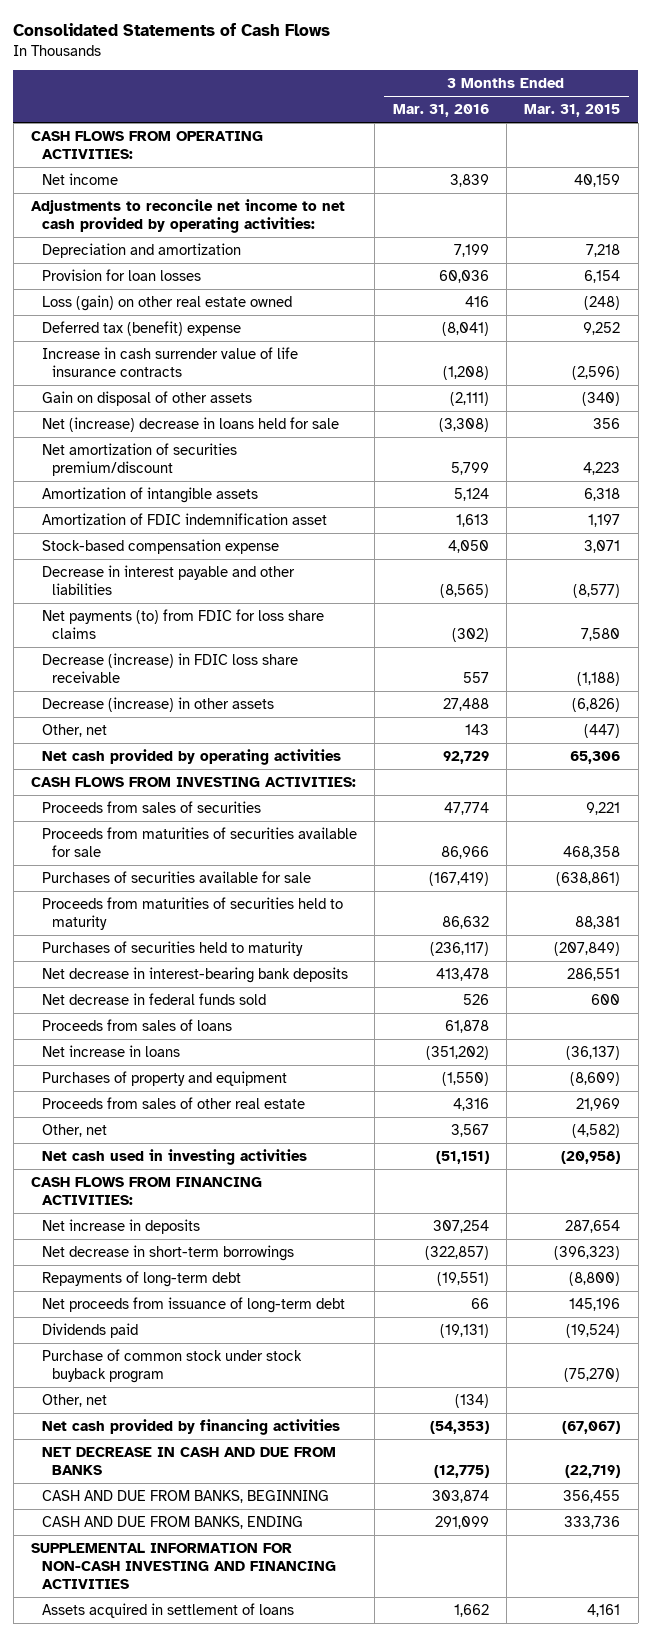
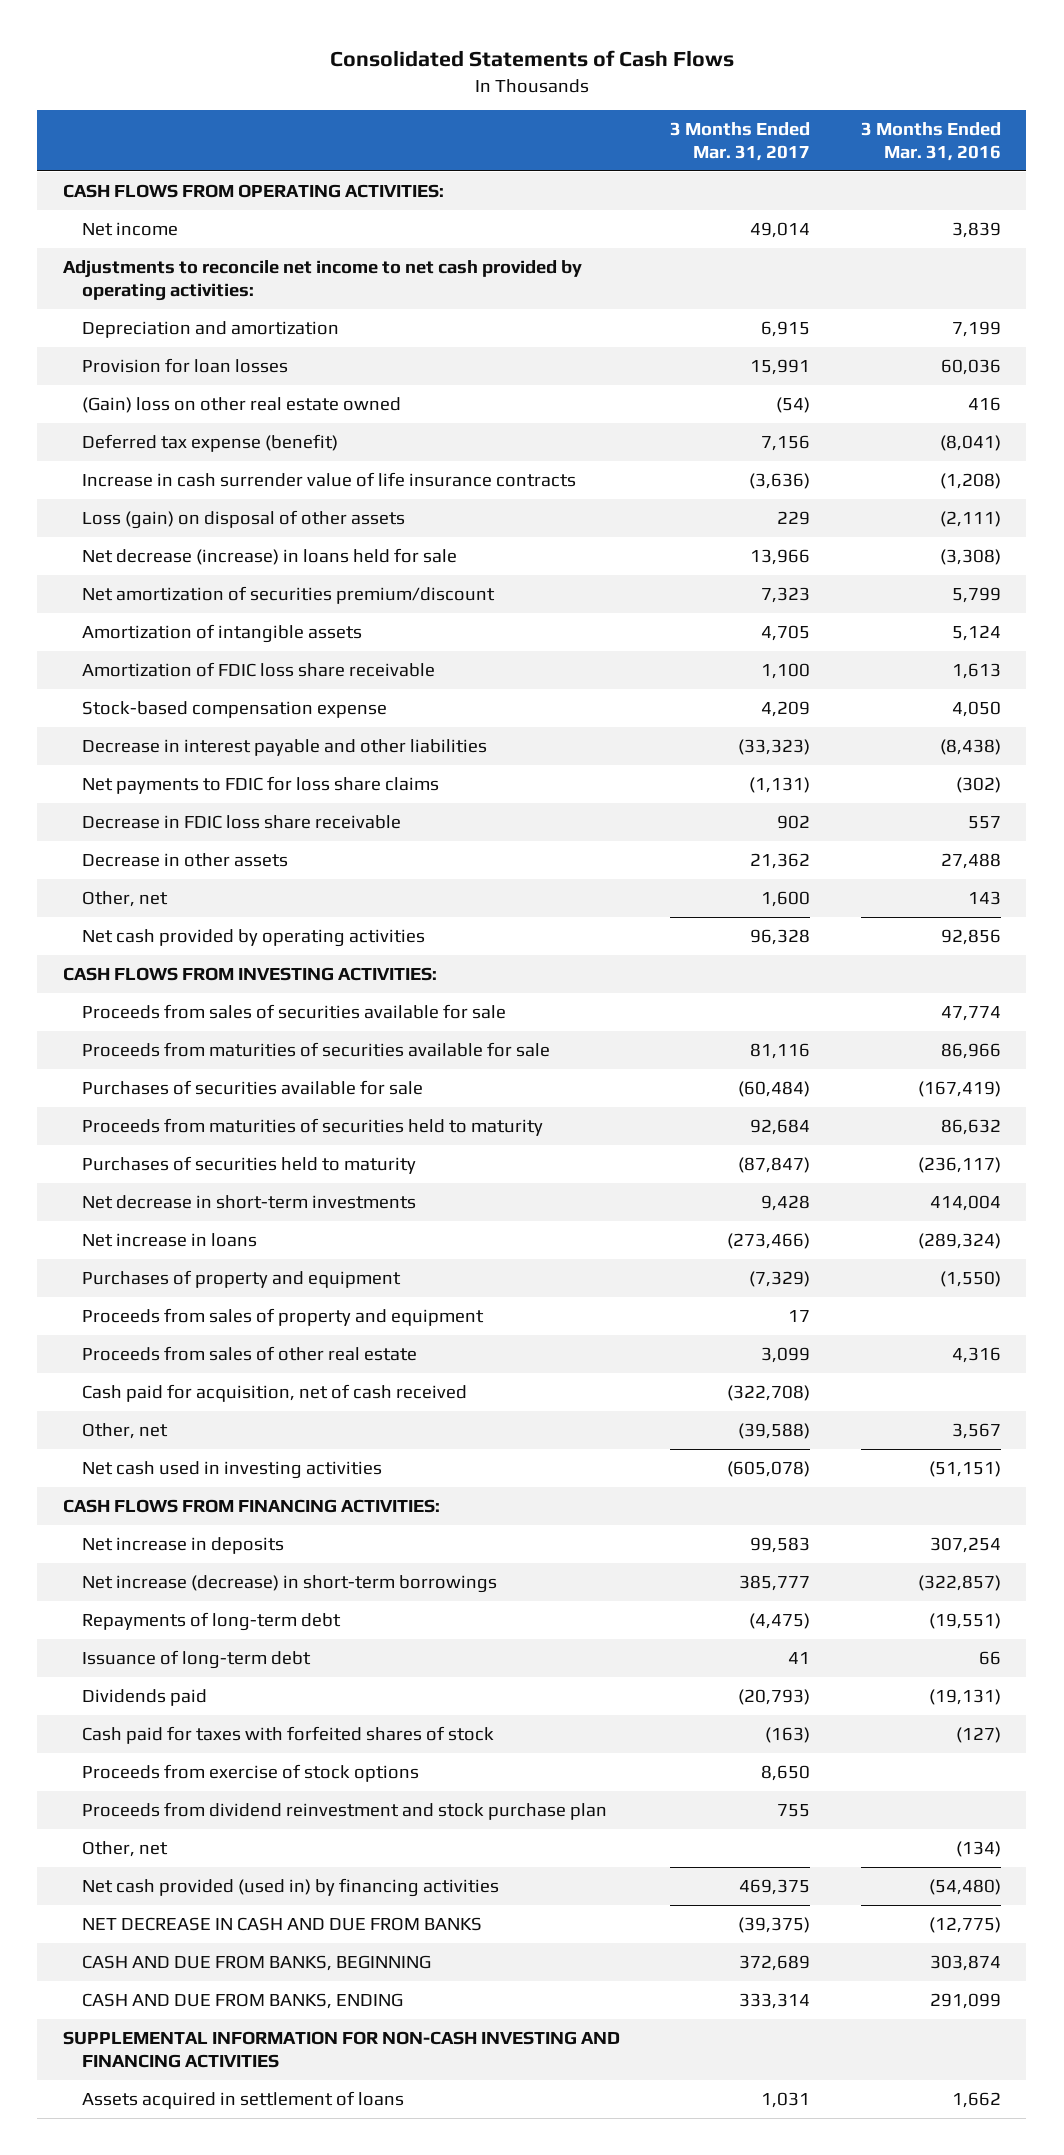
[524,104,621,118] Mar. 31, 2015 -> none
none -> [670,122,811,162] 3 Months Ended Mar. 31, 2017
[41,295,292,312] Loss (gain) on other real estate owned -> [82,396,402,413] (Gain) loss on other real estate owned
[41,321,241,337] Deferred tax (benefit) expense -> [82,433,339,452] Deferred tax expense (benefit)
[41,391,252,407] Gain on disposal of other assets -> [82,509,406,529] Loss (gain) on disposal of other assets
[41,417,339,433] Net (increase) decrease in loans held for sale -> [82,547,458,565] Net decrease (increase) in loans held for sale
[41,513,327,526] Amortization of FDIC indemnification asset -> [82,661,436,677] Amortization of FDIC loss share receivable
[439,583,489,598] (8,565) -> [940,738,1002,755] (8,438)
[41,609,324,639] Net payments (to) from FDIC for loss share claims -> [82,775,440,794] Net payments to FDIC for loss share claims
[41,653,298,683] Decrease (increase) in FDIC loss share receivable -> [82,814,402,829] Decrease in FDIC loss share receivable
[41,697,274,713] Decrease (increase) in other assets -> [82,852,289,867] Decrease in other assets
[442,751,489,765] 92,729 -> [941,928,1002,945] 92,856
[41,801,261,814] Proceeds from sales of securities -> [82,1003,507,1019] Proceeds from sales of securities available for sale
[41,967,348,984] Net decrease in interest-bearing bank deposits -> none
[41,993,266,1006] Net decrease in federal funds sold -> none
[41,1019,232,1032] Proceeds from sales of loans -> none
none -> [82,1194,417,1209] Net decrease in short-term investments
[425,1046,489,1061] (351,202) -> [918,1232,1002,1249] (289,324)
none -> [82,1307,485,1326] Proceeds from sales of property and equipment
none -> [82,1383,468,1402] Cash paid for acquisition, net of cash received
[41,1245,294,1262] Net decrease in short-term borrowings -> [82,1574,498,1593] Net increase (decrease) in short-term borrowings
[41,1297,345,1314] Net proceeds from issuance of long-term debt -> [82,1649,312,1669] Issuance of long-term debt
[41,1349,302,1383] Purchase of common stock under stock buyback program -> none
none -> [82,1725,495,1744] Cash paid for taxes with forfeited shares of stock
none -> [82,1763,420,1782] Proceeds from exercise of stock options
none -> [82,1801,608,1820] Proceeds from dividend reinvestment and stock purchase plan
[41,1419,340,1436] Net cash provided by financing activities -> [82,1877,500,1897] Net cash provided (used in) by financing activities
[429,1421,489,1435] (54,353) -> [929,1878,1002,1895] (54,480)

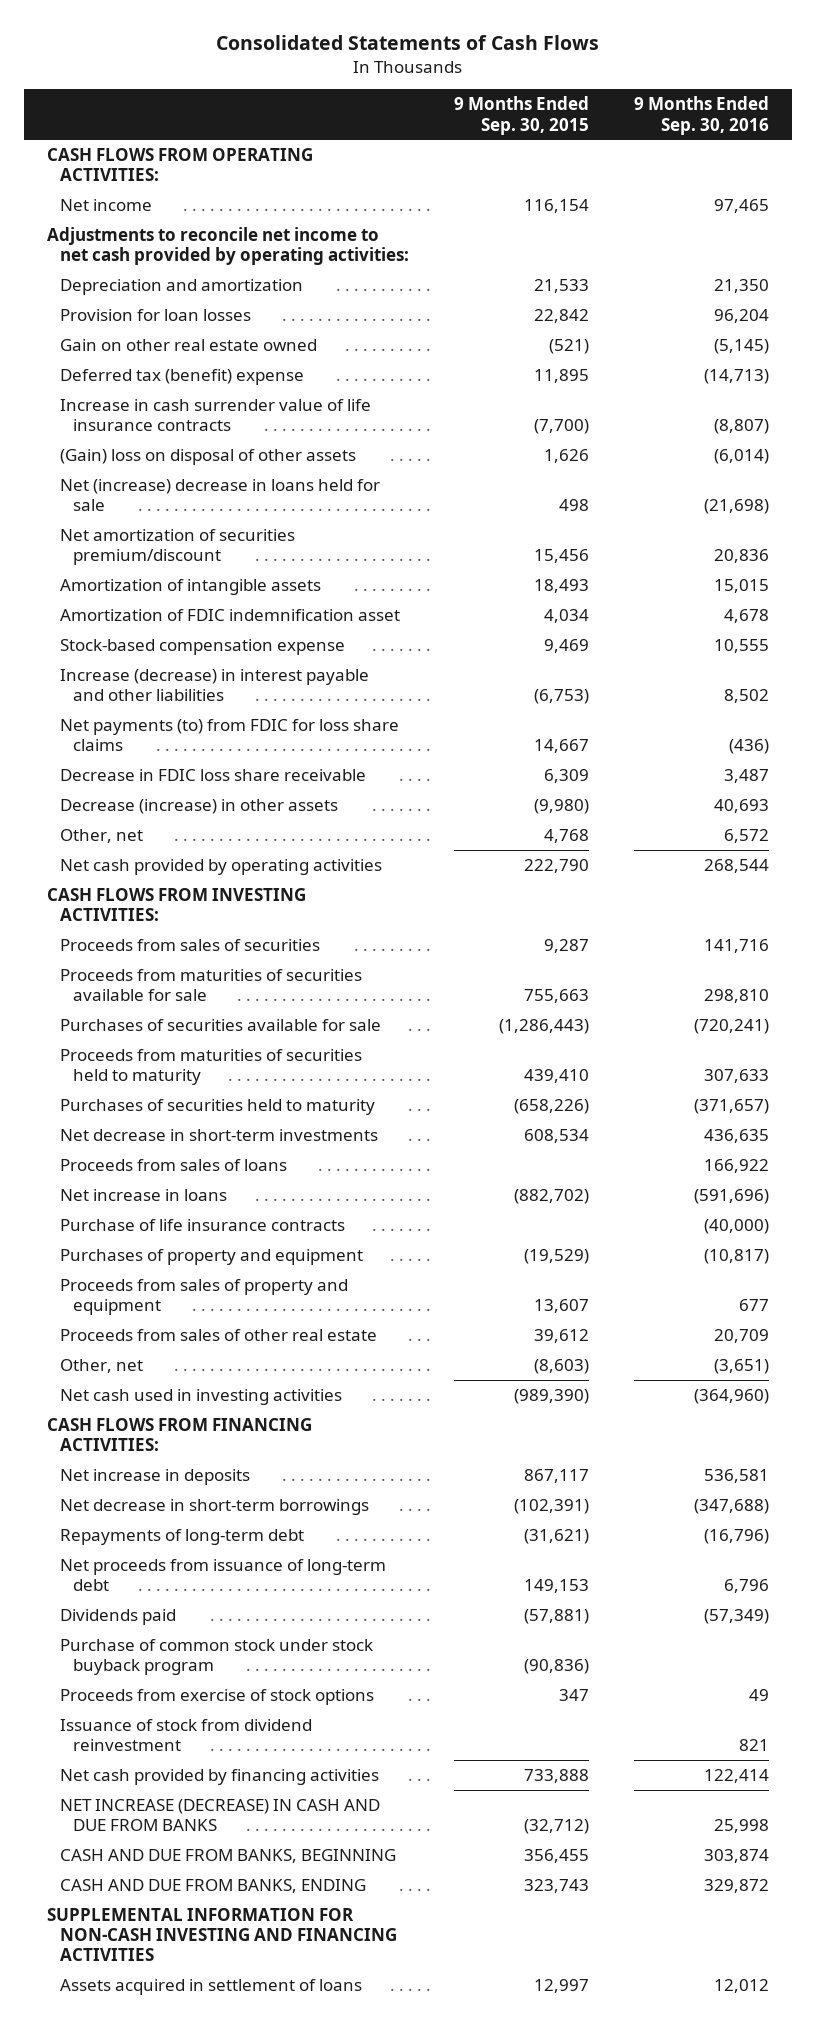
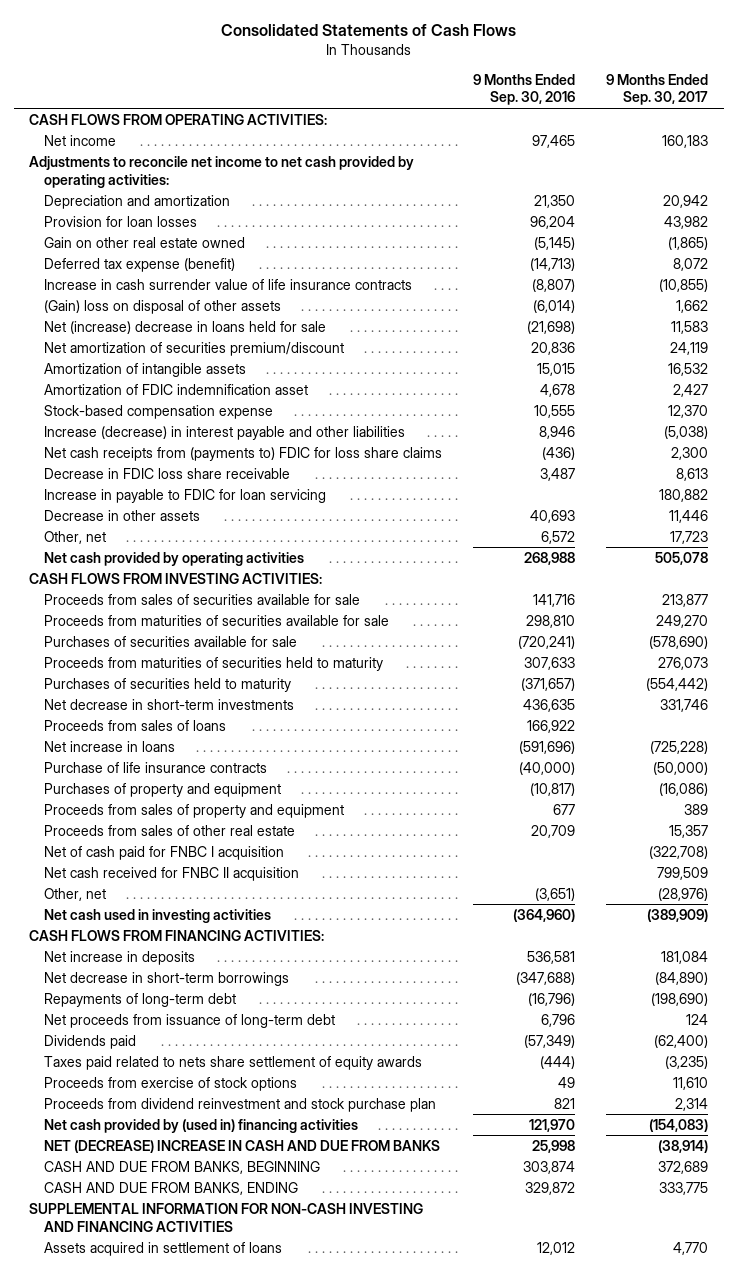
[453,96,589,135] 9 Months Ended Sep. 30, 2015 -> none
none -> [606,73,709,106] 9 Months Ended Sep. 30, 2017
[59,368,304,385] Deferred tax (benefit) expense -> [44,257,236,272] Deferred tax expense (benefit)
[724,689,770,704] 8,502 -> [539,425,576,439] 8,946
[59,718,399,752] Net payments (to) from FDIC for loss share claims -> [44,446,443,461] Net cash receipts from (payments to) FDIC for loss share claims
none -> [44,488,327,503] Increase in payable to FDIC for loan servicing
[59,798,338,814] Decrease (increase) in other assets -> [44,509,201,521] Decrease in other assets
[704,858,770,873] 268,544 -> [524,551,576,565] 268,988
[59,938,320,951] Proceeds from sales of securities -> [44,593,361,605] Proceeds from sales of securities available for sale
none -> [44,845,285,860] Net of cash paid for FNBC I acquisition
none -> [44,866,300,881] Net cash received for FNBC II acquisition
[59,1638,373,1676] Purchase of common stock under stock buyback program -> none
none -> [44,1055,423,1070] Taxes paid related to nets share settlement of equity awards
[59,1718,312,1752] Issuance of stock from dividend reinvestment -> [44,1097,437,1112] Proceeds from dividend reinvestment and stock purchase plan
[59,1768,379,1785] Net cash provided by financing activities -> [44,1118,359,1133] Net cash provided by (used in) financing activities
[704,1768,770,1783] 122,414 -> [529,1118,576,1132] 121,970
[59,1798,380,1832] NET INCREASE (DECREASE) IN CASH AND DUE FROM BANKS -> [44,1139,441,1153] NET (DECREASE) INCREASE IN CASH AND DUE FROM BANKS

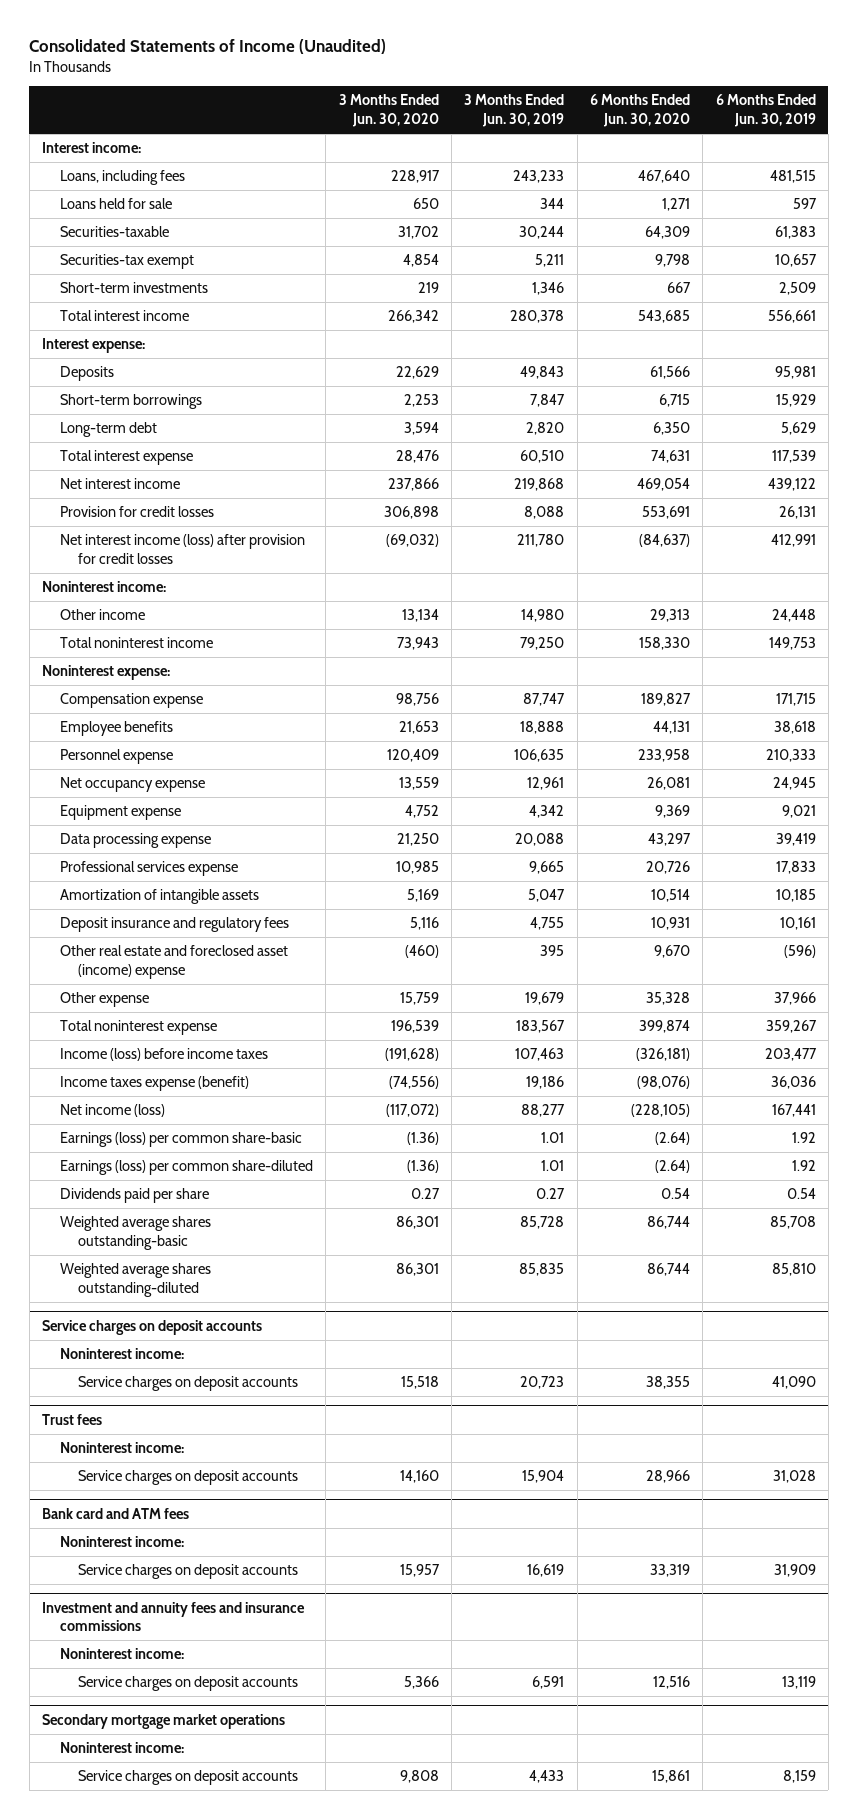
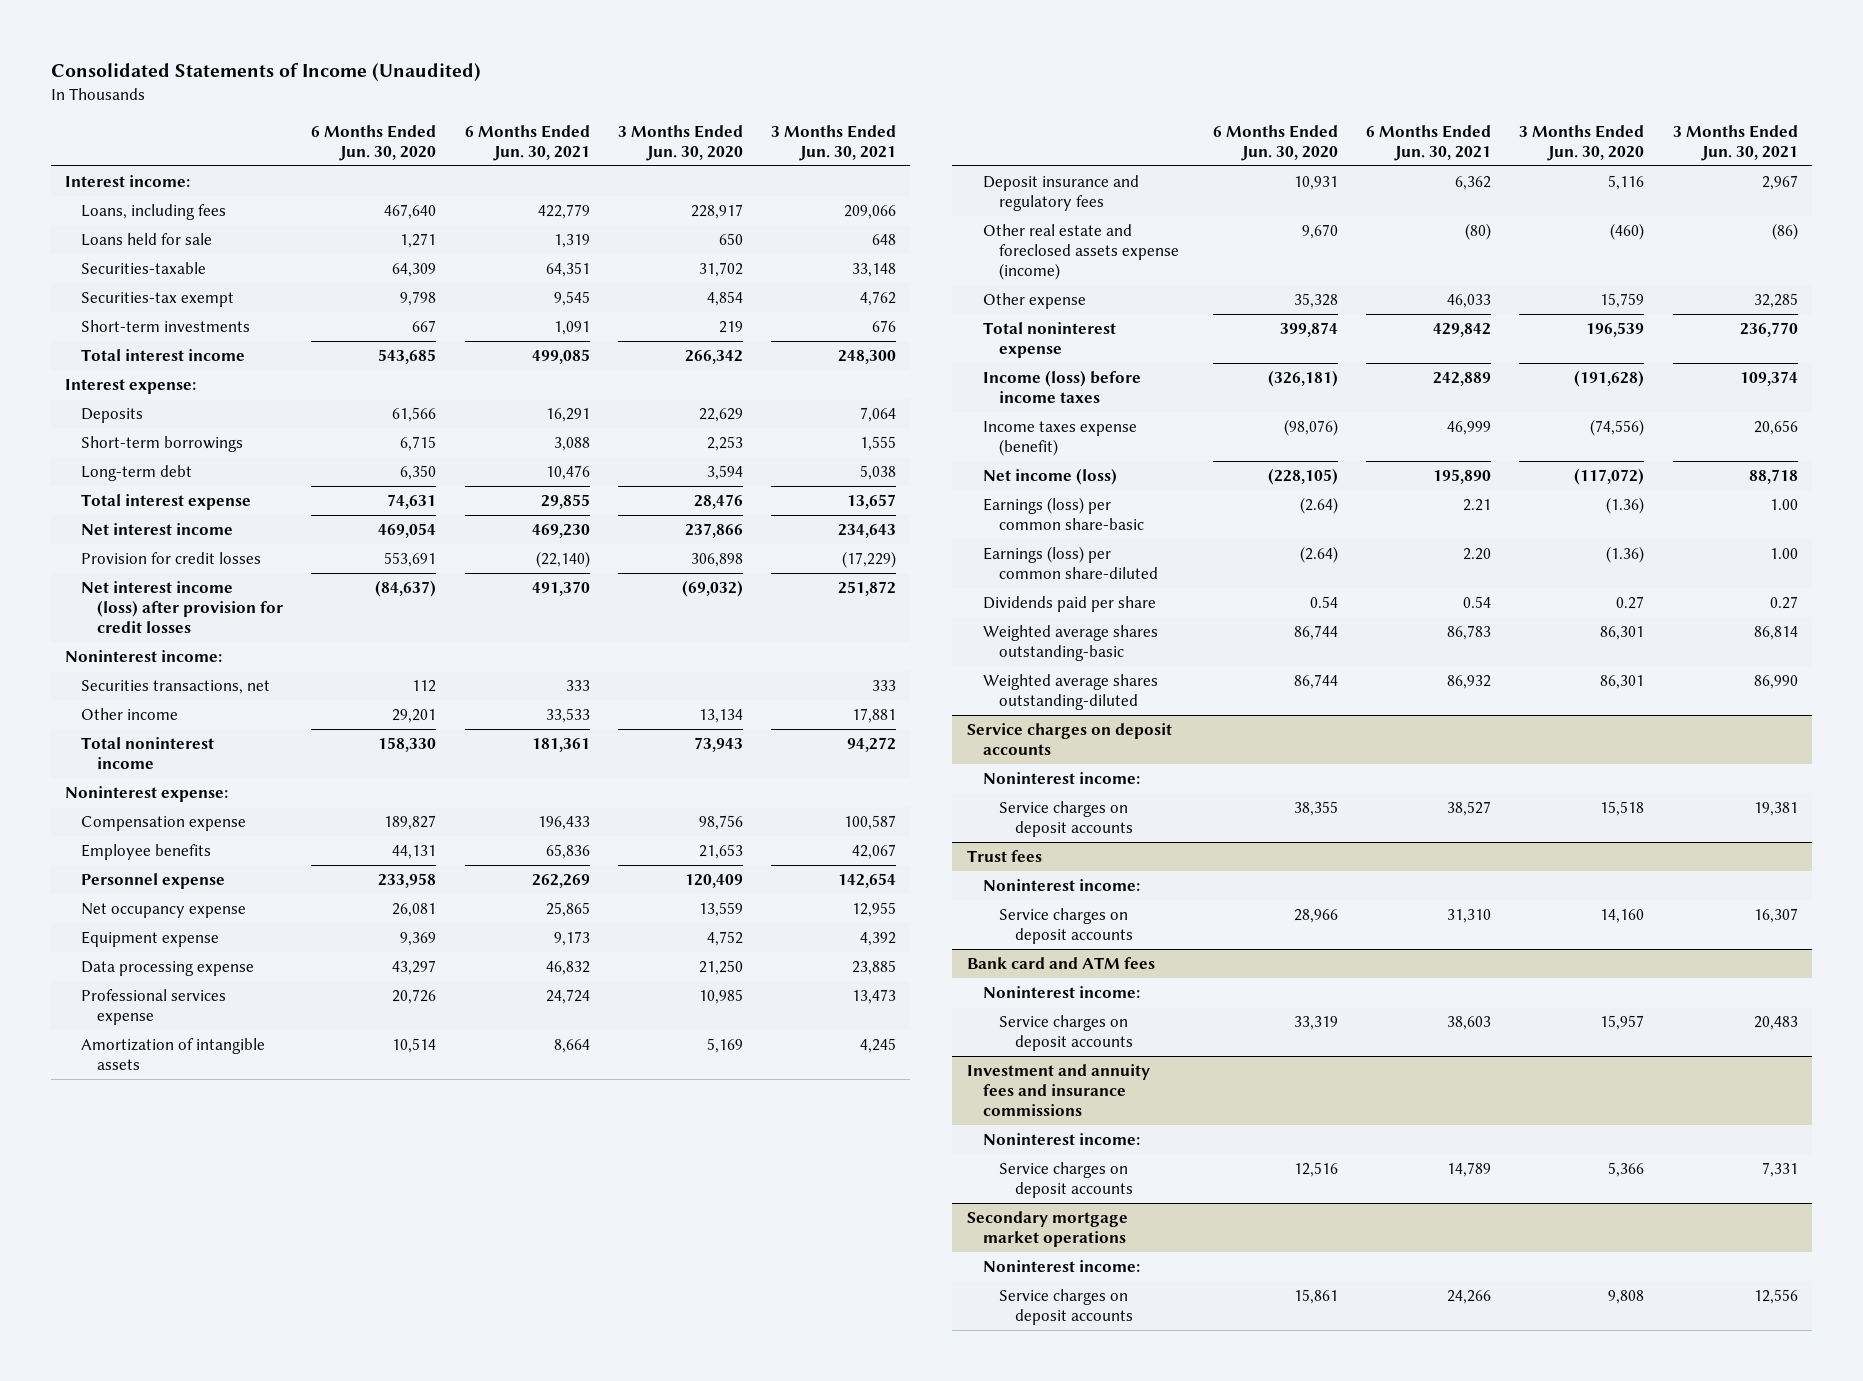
[464,94,565,128] 3 Months Ended Jun. 30, 2019 -> none
[715,94,816,128] 6 Months Ended Jun. 30, 2019 -> none
none -> [464,124,590,161] 6 Months Ended Jun. 30, 2021
none -> [771,124,897,161] 3 Months Ended Jun. 30, 2021
none -> [81,680,271,695] Securities transactions, net
[649,609,690,623] 29,313 -> [392,709,437,724] 29,201
[59,945,288,979] Other real estate and foreclosed asset (income) expense -> [982,224,1179,281] Other real estate and foreclosed assets expense (income)

